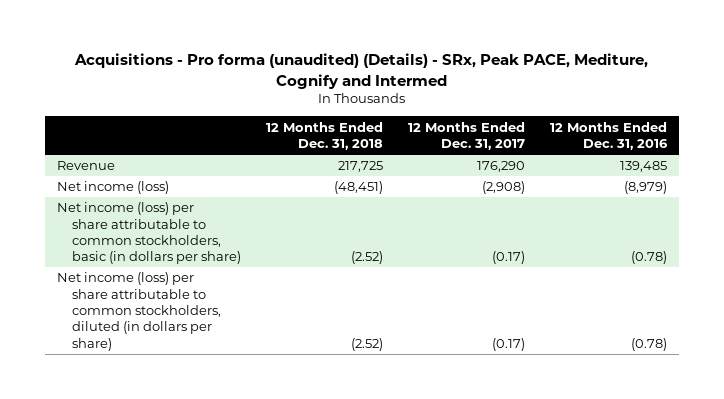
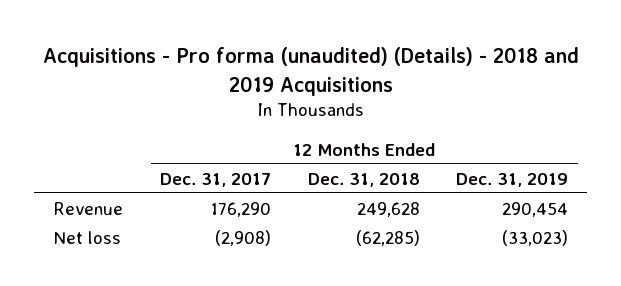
[73,53,648,89] Acquisitions - Pro forma (unaudited) (Details) - SRx, Peak PACE, Mediture, Cognify and Intermed -> [42,47,579,96] Acquisitions - Pro forma (unaudited) (Details) - 2018 and 2019 Acquisitions
[549,121,668,151] 12 Months Ended Dec. 31, 2016 -> none
none -> [456,172,569,187] Dec. 31, 2019
[57,202,242,265] Net income (loss) per share attributable to common stockholders, basic (in dollars per share) -> none
[57,272,222,351] Net income (loss) per share attributable to common stockholders, diluted (in dollars per share) -> none
[338,161,384,173] 217,725 -> [356,201,420,217] 249,628
[57,181,170,195] Net income (loss) -> [52,230,121,244] Net loss
[334,181,384,195] (48,451) -> [355,229,420,246] (62,285)

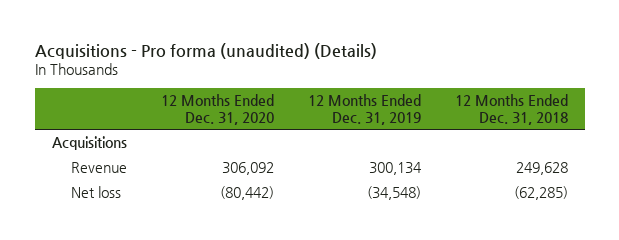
[42,47,579,96] Acquisitions - Pro forma (unaudited) (Details) - 2018 and 2019 Acquisitions -> [34,42,377,59] Acquisitions - Pro forma (unaudited) (Details)
[159,172,271,187] Dec. 31, 2017 -> none
none -> [161,93,275,125] 12 Months Ended Dec. 31, 2020
none -> [51,136,127,151] Acquisitions
[502,201,569,217] 290,454 -> [368,162,422,176] 300,134
[502,229,569,246] (33,023) -> [366,186,421,201] (34,548)

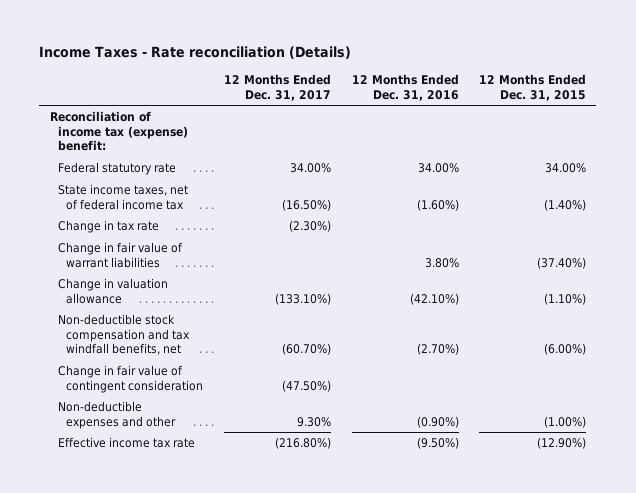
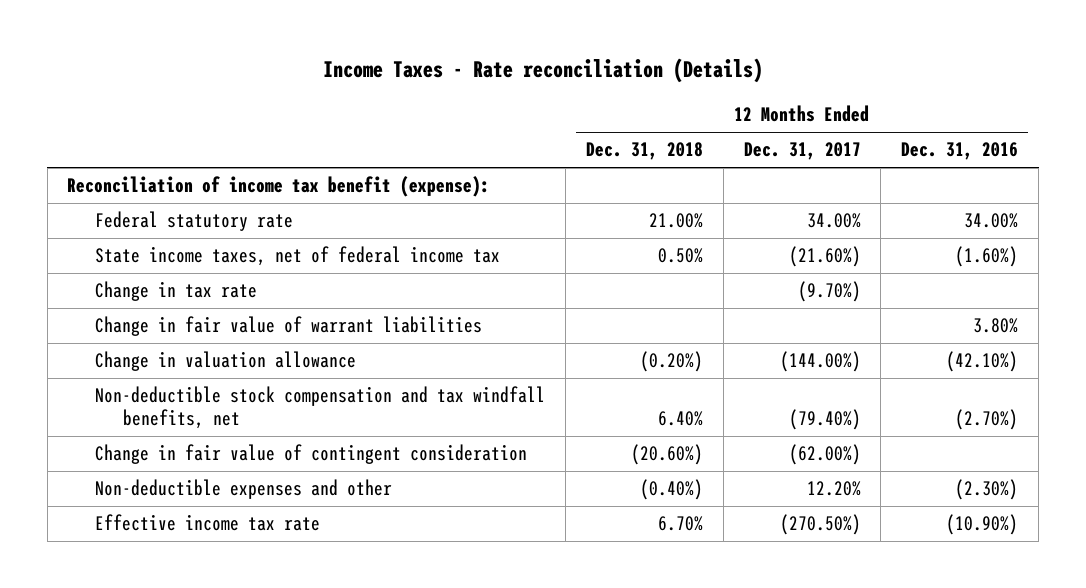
[479,74,587,101] 12 Months Ended Dec. 31, 2015 -> none
none -> [585,142,703,161] Dec. 31, 2018
[49,111,189,152] Reconciliation of income tax (expense) benefit: -> [67,176,491,198] Reconciliation of income tax benefit (expense):
[281,198,331,211] (16.50%) -> [788,246,861,268] (21.60%)
[288,220,331,233] (2.30%) -> [797,281,861,303] (9.70%)
[274,292,331,305] (133.10%) -> [779,351,861,373] (144.00%)
[281,343,331,356] (60.70%) -> [788,409,861,431] (79.40%)
[281,379,331,392] (47.50%) -> [788,444,861,466] (62.00%)
[296,416,331,427] 9.30% -> [806,481,861,497] 12.20%
[416,415,459,428] (0.90%) -> [955,479,1019,501] (2.30%)
[274,437,331,450] (216.80%) -> [779,514,861,536] (270.50%)
[416,437,459,450] (9.50%) -> [946,514,1019,536] (10.90%)

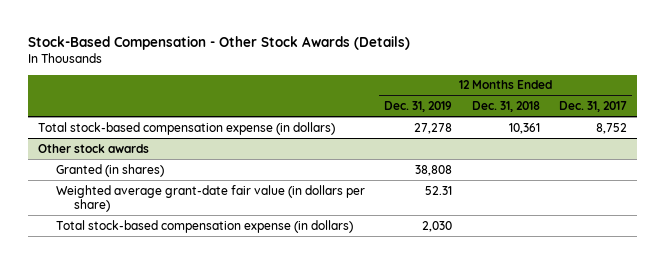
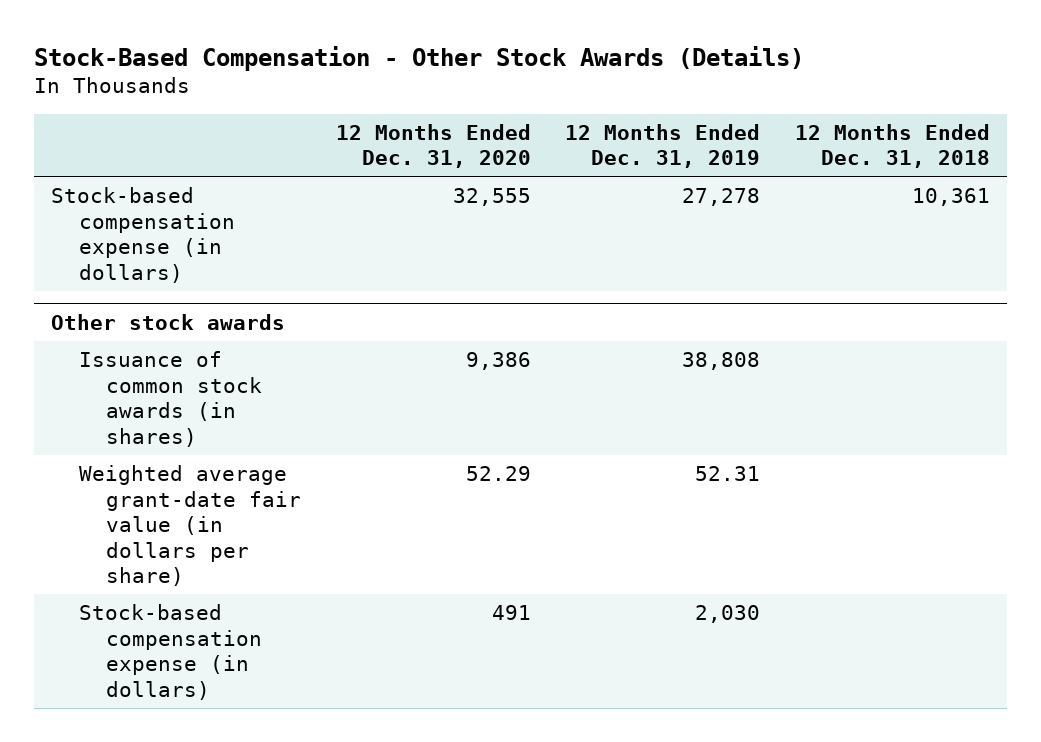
[559,100,628,112] Dec. 31, 2017 -> none
none -> [335,123,531,169] 12 Months Ended Dec. 31, 2020
[37,121,335,135] Total stock-based compensation expense (in dollars) -> [51,187,235,283] Stock-based compensation expense (in dollars)
[55,163,164,177] Granted (in shares) -> [78,351,262,447] Issuance of common stock awards (in shares)
[55,219,353,233] Total stock-based compensation expense (in dollars) -> [78,604,262,700] Stock-based compensation expense (in dollars)

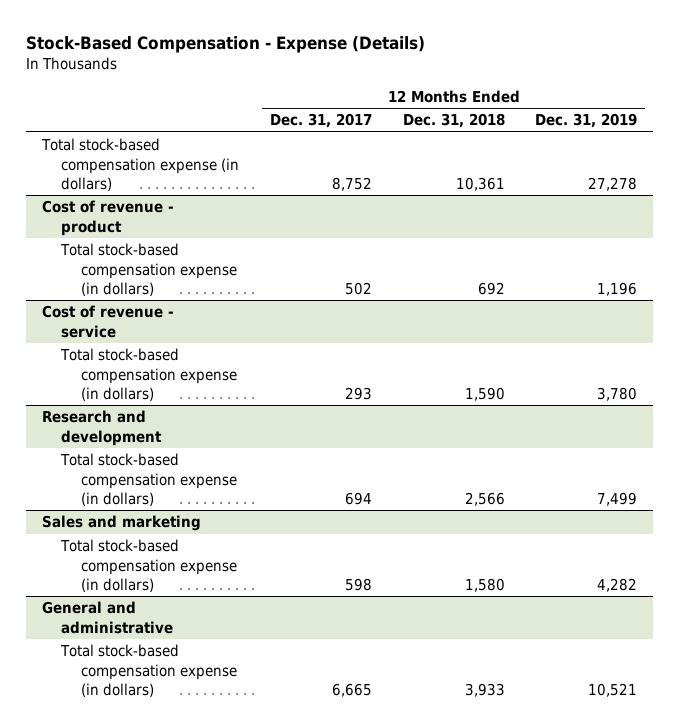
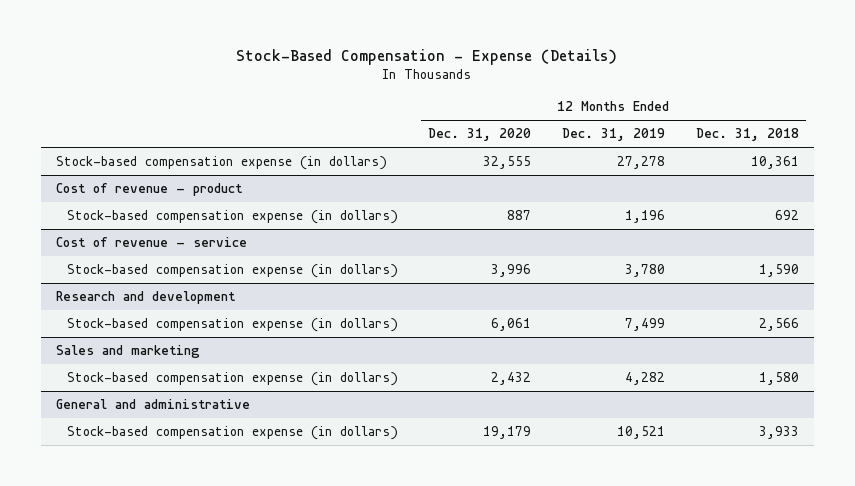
[269,113,372,129] Dec. 31, 2017 -> none
none -> [428,128,532,142] Dec. 31, 2020
[40,138,240,191] Total stock-based compensation expense (in dollars) -> [55,156,387,171] Stock-based compensation expense (in dollars)
[60,243,237,296] Total stock-based compensation expense (in dollars) -> [66,210,398,225] Stock-based compensation expense (in dollars)
[60,348,237,401] Total stock-based compensation expense (in dollars) -> [66,264,398,279] Stock-based compensation expense (in dollars)
[60,453,237,506] Total stock-based compensation expense (in dollars) -> [66,318,398,333] Stock-based compensation expense (in dollars)
[60,539,237,592] Total stock-based compensation expense (in dollars) -> [66,372,398,387] Stock-based compensation expense (in dollars)
[60,644,237,697] Total stock-based compensation expense (in dollars) -> [66,426,398,441] Stock-based compensation expense (in dollars)

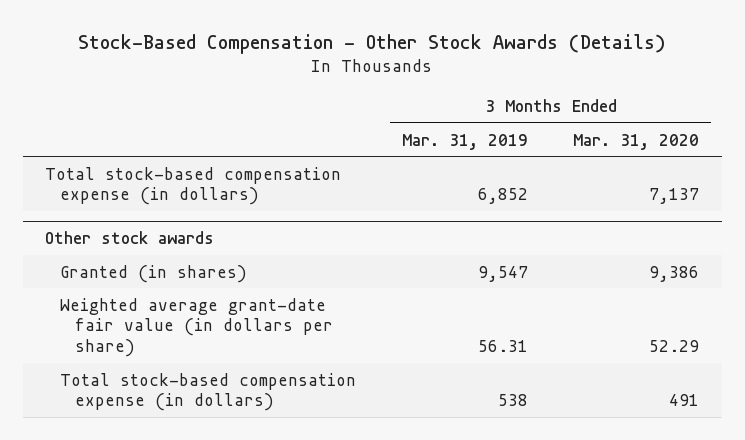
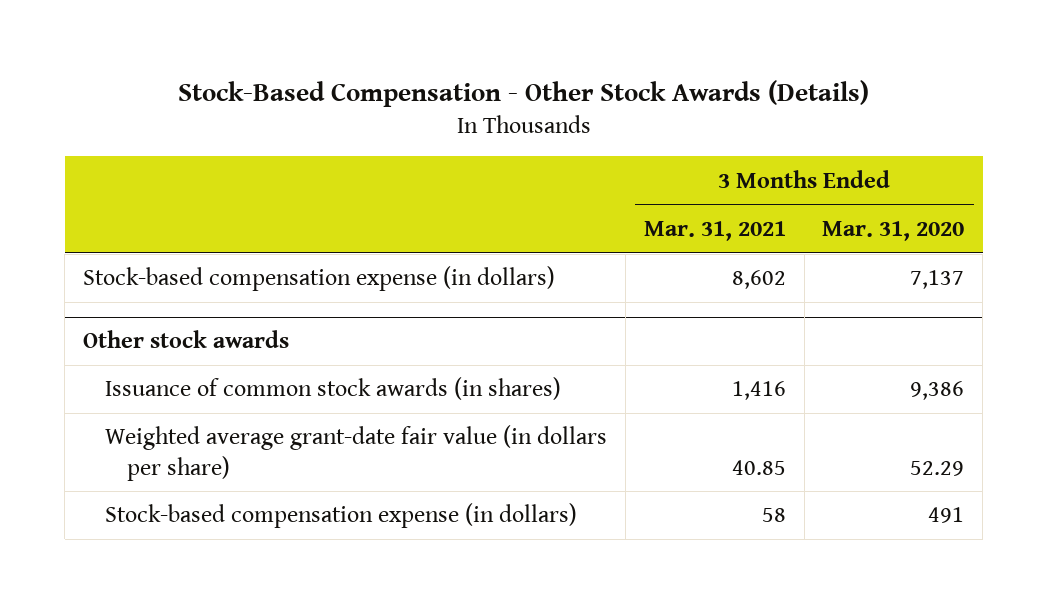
[401,133,528,150] Mar. 31, 2019 -> none
none -> [643,220,786,241] Mar. 31, 2021
[45,166,342,206] Total stock-based compensation expense (in dollars) -> [83,266,556,292] Stock-based compensation expense (in dollars)
[60,264,248,283] Granted (in shares) -> [105,377,562,401] Issuance of common stock awards (in shares)
[60,372,357,412] Total stock-based compensation expense (in dollars) -> [105,503,578,529] Stock-based compensation expense (in dollars)

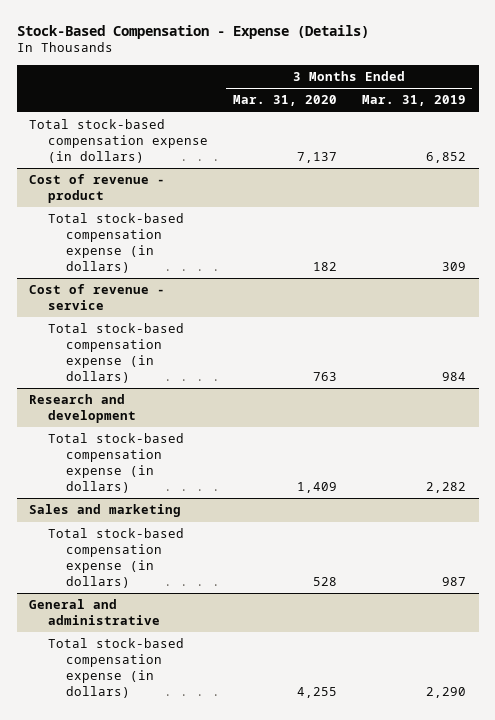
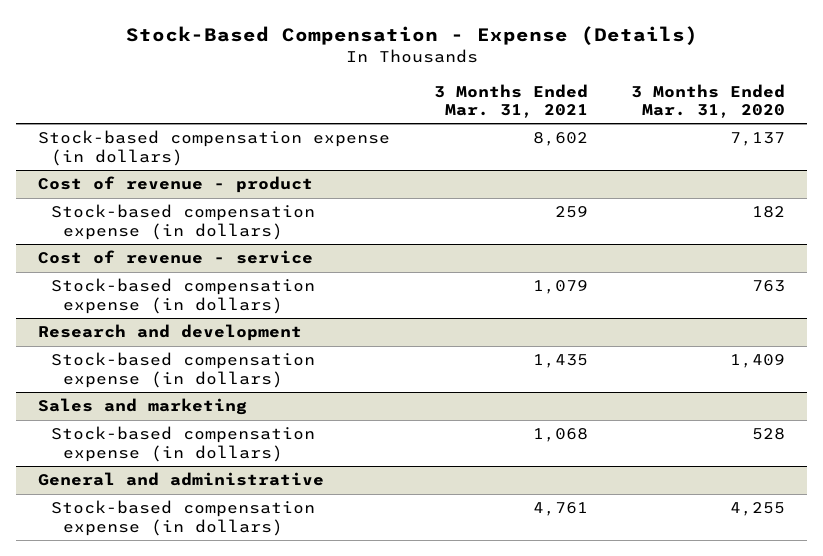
[362,95,467,107] Mar. 31, 2019 -> none
none -> [433,83,588,119] 3 Months Ended Mar. 31, 2021
[29,119,208,163] Total stock-based compensation expense (in dollars) -> [38,130,391,166] Stock-based compensation expense (in dollars)
[47,213,184,273] Total stock-based compensation expense (in dollars) -> [50,204,315,240] Stock-based compensation expense (in dollars)
[47,323,184,383] Total stock-based compensation expense (in dollars) -> [50,278,315,314] Stock-based compensation expense (in dollars)
[47,433,184,493] Total stock-based compensation expense (in dollars) -> [50,352,315,388] Stock-based compensation expense (in dollars)
[47,528,184,588] Total stock-based compensation expense (in dollars) -> [50,426,315,462] Stock-based compensation expense (in dollars)
[47,638,184,698] Total stock-based compensation expense (in dollars) -> [50,500,315,536] Stock-based compensation expense (in dollars)

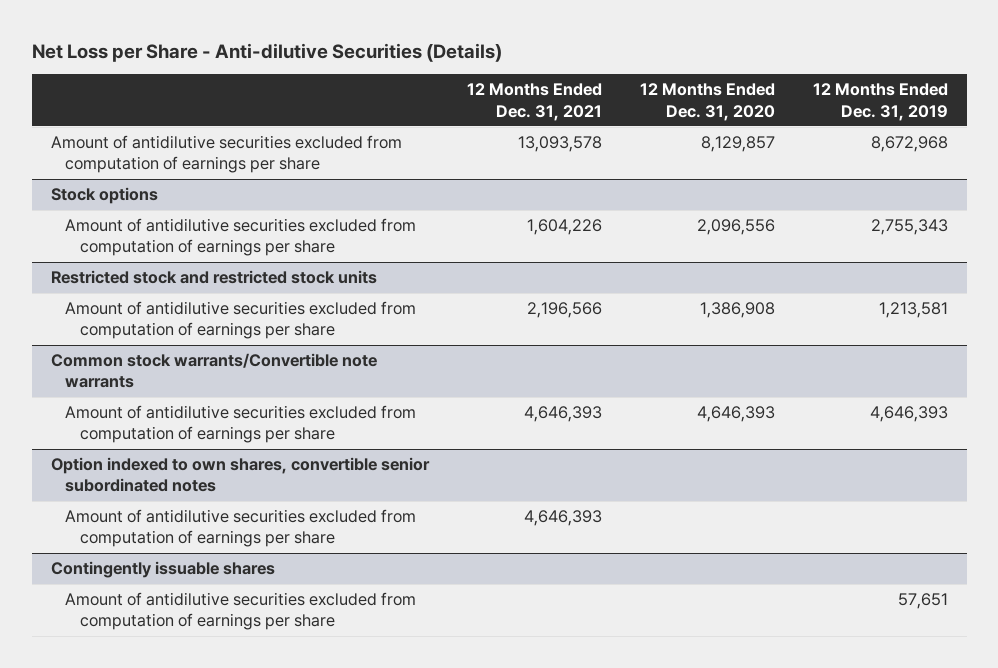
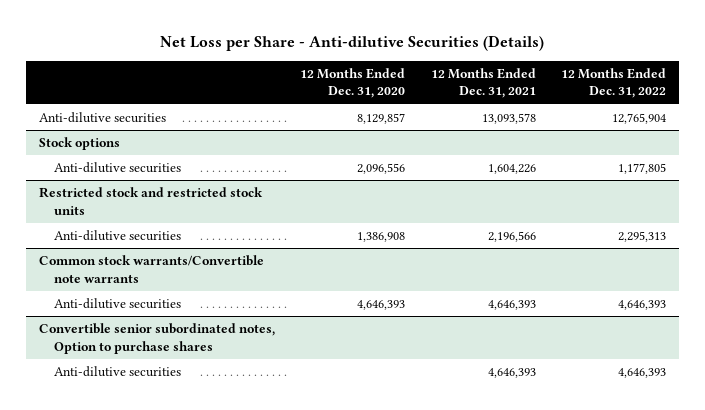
[812,83,948,121] 12 Months Ended Dec. 31, 2019 -> none
none -> [561,67,667,99] 12 Months Ended Dec. 31, 2022
[50,135,402,174] Amount of antidilutive securities excluded from computation of earnings per share -> [38,112,166,124] Anti-dilutive securities
[65,218,417,257] Amount of antidilutive securities excluded from computation of earnings per share -> [54,162,182,174] Anti-dilutive securities
[65,301,417,340] Amount of antidilutive securities excluded from computation of earnings per share -> [54,230,182,242] Anti-dilutive securities
[50,561,275,579] Contingently issuable shares -> none
[65,592,417,631] Amount of antidilutive securities excluded from computation of earnings per share -> none
[65,405,417,444] Amount of antidilutive securities excluded from computation of earnings per share -> [54,298,182,310] Anti-dilutive securities
[50,457,430,493] Option indexed to own shares, convertible senior subordinated notes -> [38,323,275,354] Convertible senior subordinated notes, Option to purchase shares
[65,509,417,548] Amount of antidilutive securities excluded from computation of earnings per share -> [54,366,182,378] Anti-dilutive securities

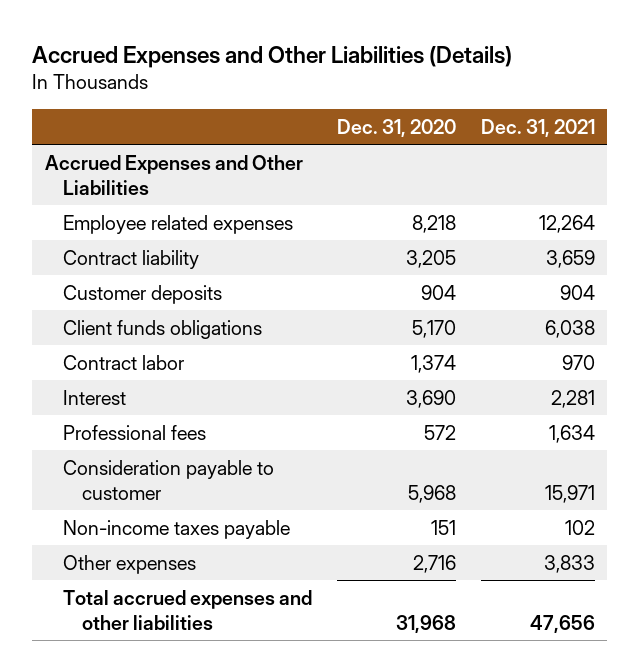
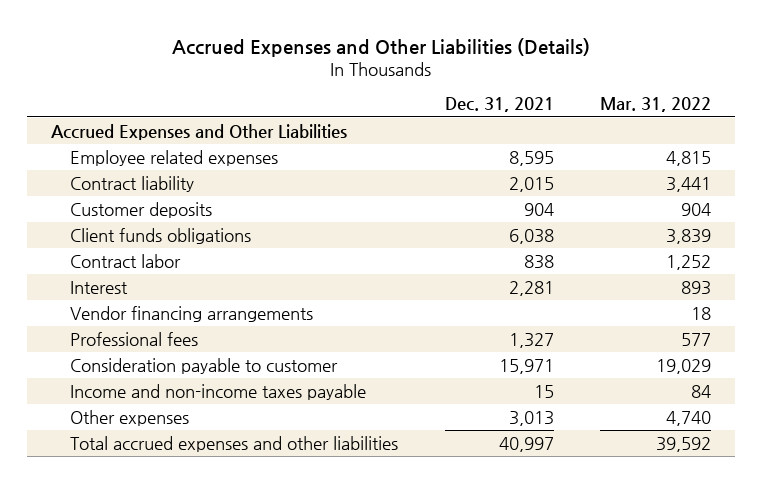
[336,118,456,137] Dec. 31, 2020 -> none
none -> [600,97,712,113] Mar. 31, 2022
[538,214,595,233] 12,264 -> [508,150,554,166] 8,595
[545,249,595,268] 3,659 -> [508,176,554,192] 2,015
[561,354,595,370] 970 -> [523,254,554,269] 838
none -> [69,305,313,322] Vendor financing arrangements
[548,424,595,443] 1,634 -> [508,332,554,348] 1,327
[63,519,291,539] Non-income taxes payable -> [69,383,366,400] Income and non-income taxes payable
[564,519,595,535] 102 -> [533,384,554,398] 15
[543,554,595,573] 3,833 -> [508,410,554,426] 3,013
[529,614,595,633] 47,656 -> [498,436,554,452] 40,997

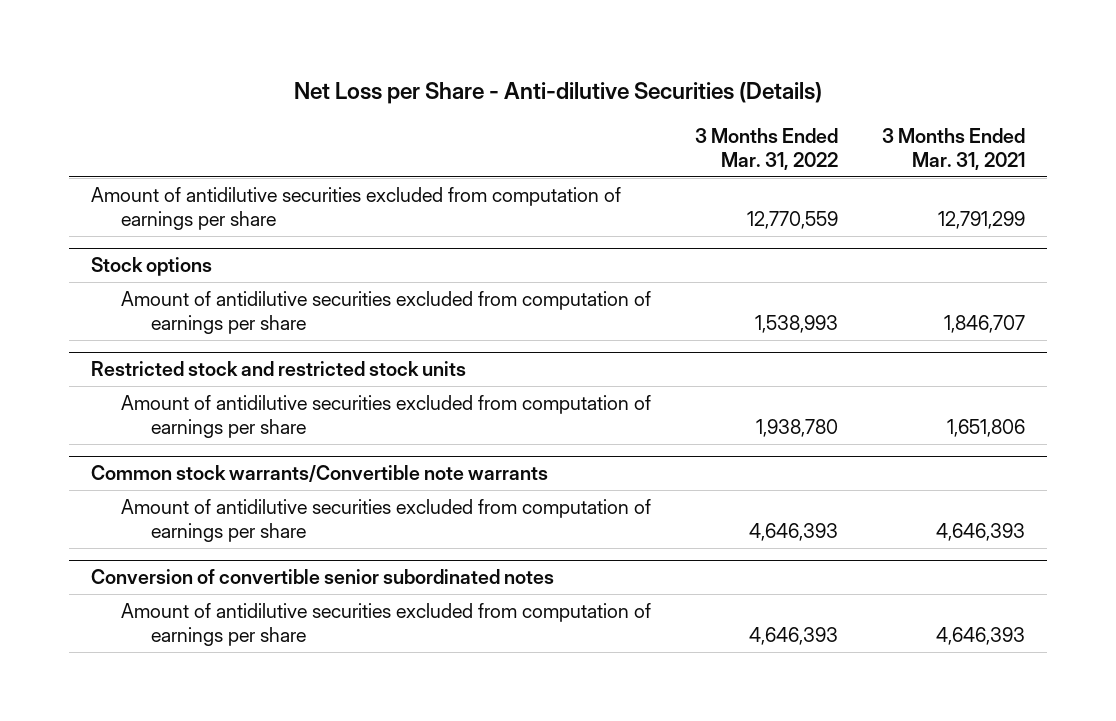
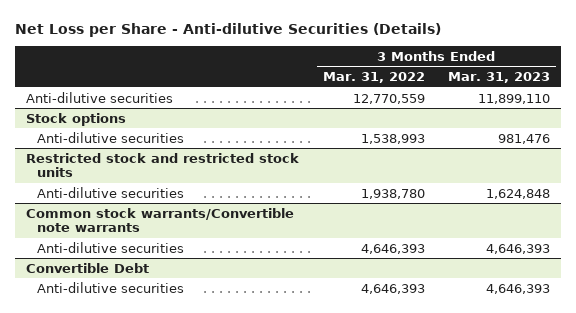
[881,128,1025,171] 3 Months Ended Mar. 31, 2021 -> none
none -> [447,72,550,84] Mar. 31, 2023
[90,187,621,231] Amount of antidilutive securities excluded from computation of earnings per share -> [26,91,174,103] Anti-dilutive securities
[120,291,651,335] Amount of antidilutive securities excluded from computation of earnings per share -> [37,131,185,143] Anti-dilutive securities
[120,395,651,439] Amount of antidilutive securities excluded from computation of earnings per share -> [37,186,185,198] Anti-dilutive securities
[120,499,651,543] Amount of antidilutive securities excluded from computation of earnings per share -> [37,241,185,253] Anti-dilutive securities
[90,569,554,585] Conversion of convertible senior subordinated notes -> [26,262,150,273] Convertible Debt
[120,603,651,647] Amount of antidilutive securities excluded from computation of earnings per share -> [37,281,185,293] Anti-dilutive securities

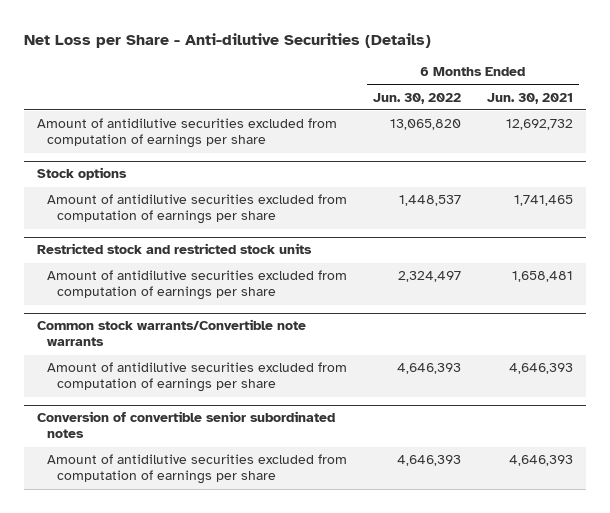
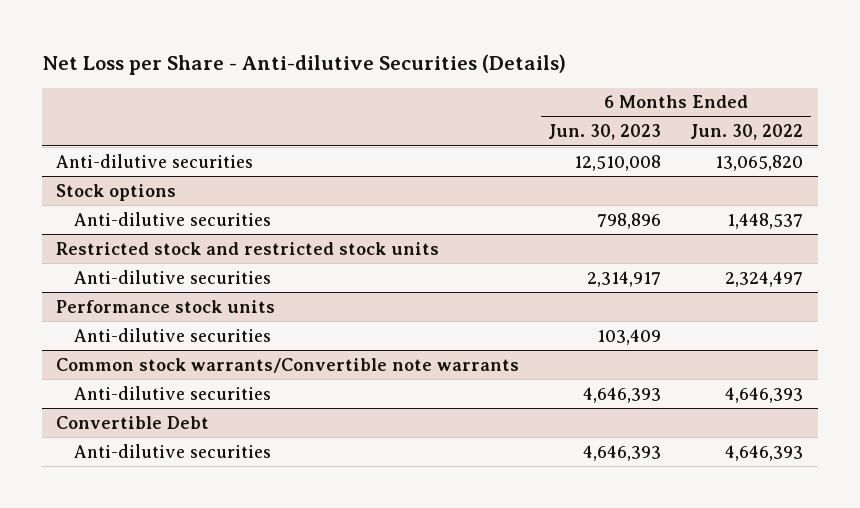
[486,92,573,104] Jun. 30, 2021 -> none
none -> [548,124,662,141] Jun. 30, 2023
[37,118,338,149] Amount of antidilutive securities excluded from computation of earnings per share -> [56,153,254,168] Anti-dilutive securities
[47,194,348,225] Amount of antidilutive securities excluded from computation of earnings per share -> [74,211,272,226] Anti-dilutive securities
[47,270,348,301] Amount of antidilutive securities excluded from computation of earnings per share -> [74,269,272,284] Anti-dilutive securities
none -> [56,299,276,313] Performance stock units
none -> [74,327,272,342] Anti-dilutive securities
[47,362,348,393] Amount of antidilutive securities excluded from computation of earnings per share -> [74,385,272,400] Anti-dilutive securities
[37,411,336,439] Conversion of convertible senior subordinated notes -> [56,415,210,429] Convertible Debt
[47,454,348,485] Amount of antidilutive securities excluded from computation of earnings per share -> [74,443,272,458] Anti-dilutive securities

